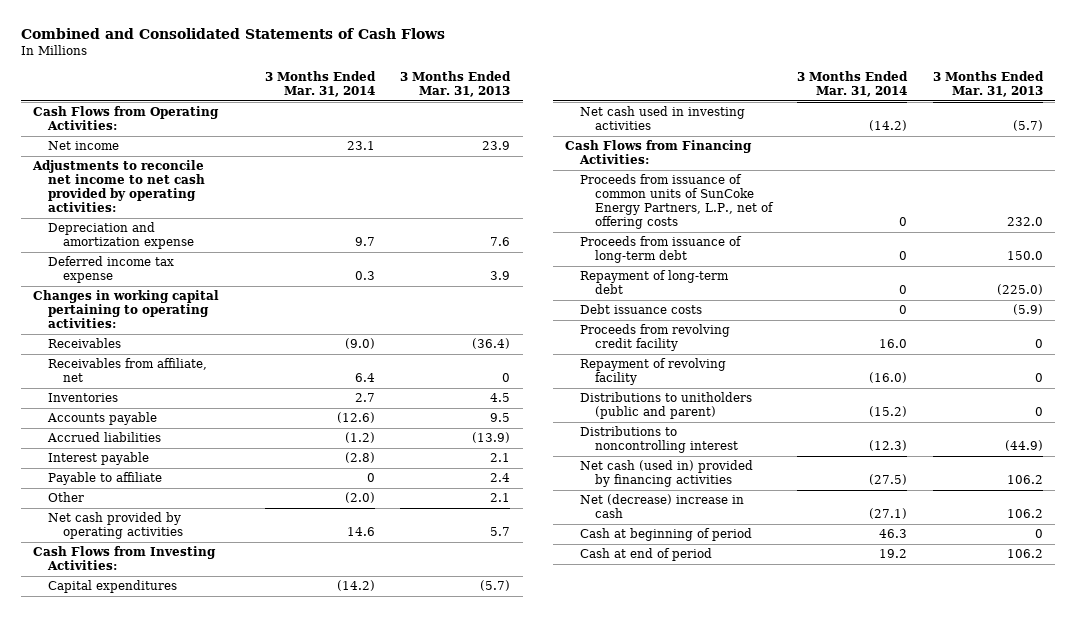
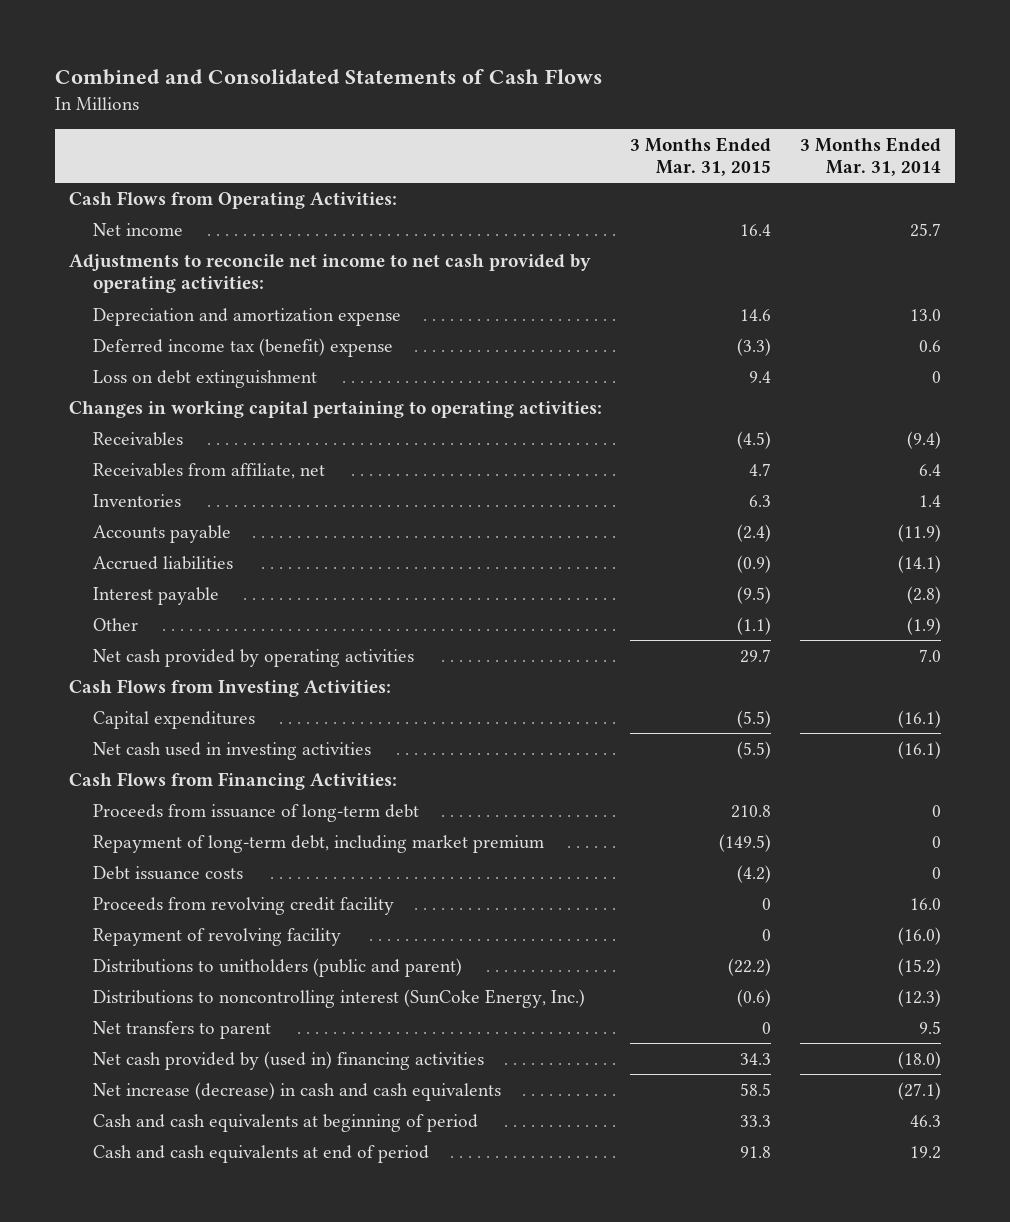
[400,71,512,98] 3 Months Ended Mar. 31, 2013 -> none
none -> [630,136,772,176] 3 Months Ended Mar. 31, 2015
[346,141,375,151] 23.1 -> [909,222,941,237] 25.7
[354,237,375,247] 9.7 -> [909,308,941,321] 13.0
[47,256,174,284] Deferred income tax expense -> [93,337,394,357] Deferred income tax (benefit) expense
[354,271,375,281] 0.3 -> [918,339,941,352] 0.6
none -> [93,369,318,388] Loss on debt extinguishment
[344,338,375,350] (9.0) -> [906,430,941,449] (9.4)
[354,393,375,403] 2.7 -> [918,494,941,507] 1.4
[336,412,375,424] (12.6) -> [897,523,941,542] (11.9)
[344,432,375,444] (1.2) -> [897,554,941,573] (14.1)
[47,472,162,486] Payable to affiliate -> none
[344,492,375,504] (2.0) -> [906,616,941,635] (1.9)
[346,527,375,537] 14.6 -> [918,648,941,662] 7.0
[336,580,375,592] (14.2) -> [897,709,941,728] (16.1)
[869,120,908,132] (14.2) -> [897,740,941,759] (16.1)
[580,174,774,230] Proceeds from issuance of common units of SunCoke Energy Partners, L.P., net of offering costs -> none
[580,270,730,295] Repayment of long-term debt -> [93,834,545,853] Repayment of long-term debt, including market premium
[580,426,738,454] Distributions to noncontrolling interest -> [93,988,586,1008] Distributions to noncontrolling interest (SunCoke Energy, Inc.)
none -> [93,1020,272,1039] Net transfers to parent
[580,460,754,488] Net cash (used in) provided by financing activities -> [93,1050,485,1070] Net cash provided by (used in) financing activities
[869,474,908,486] (27.5) -> [897,1050,941,1069] (18.0)
[580,494,745,519] Net (decrease) increase in cash -> [93,1081,502,1101] Net increase (decrease) in cash and cash equivalents
[580,528,753,542] Cash at beginning of period -> [93,1113,479,1132] Cash and cash equivalents at beginning of period
[580,548,713,562] Cash at end of period -> [93,1144,430,1163] Cash and cash equivalents at end of period

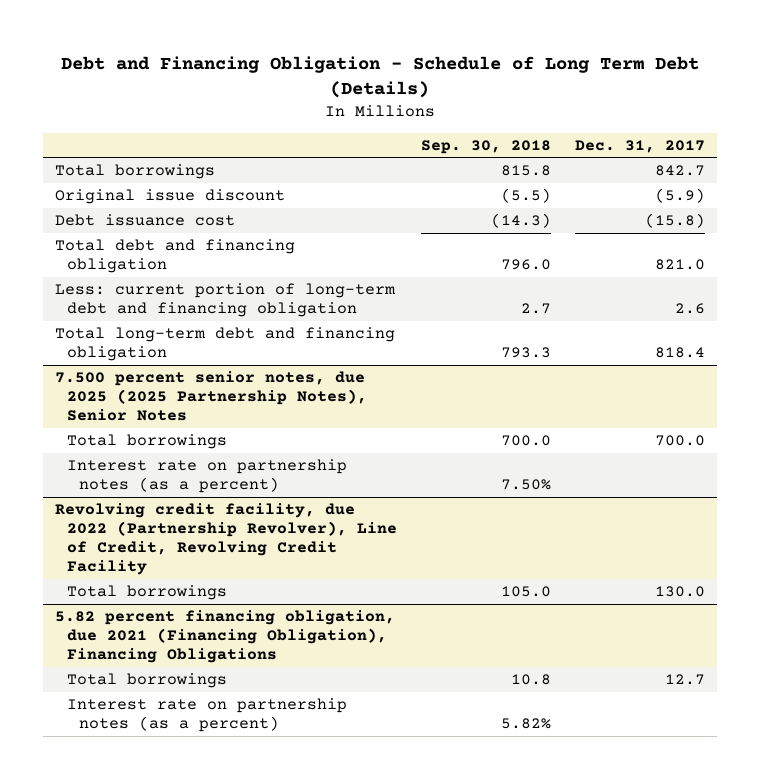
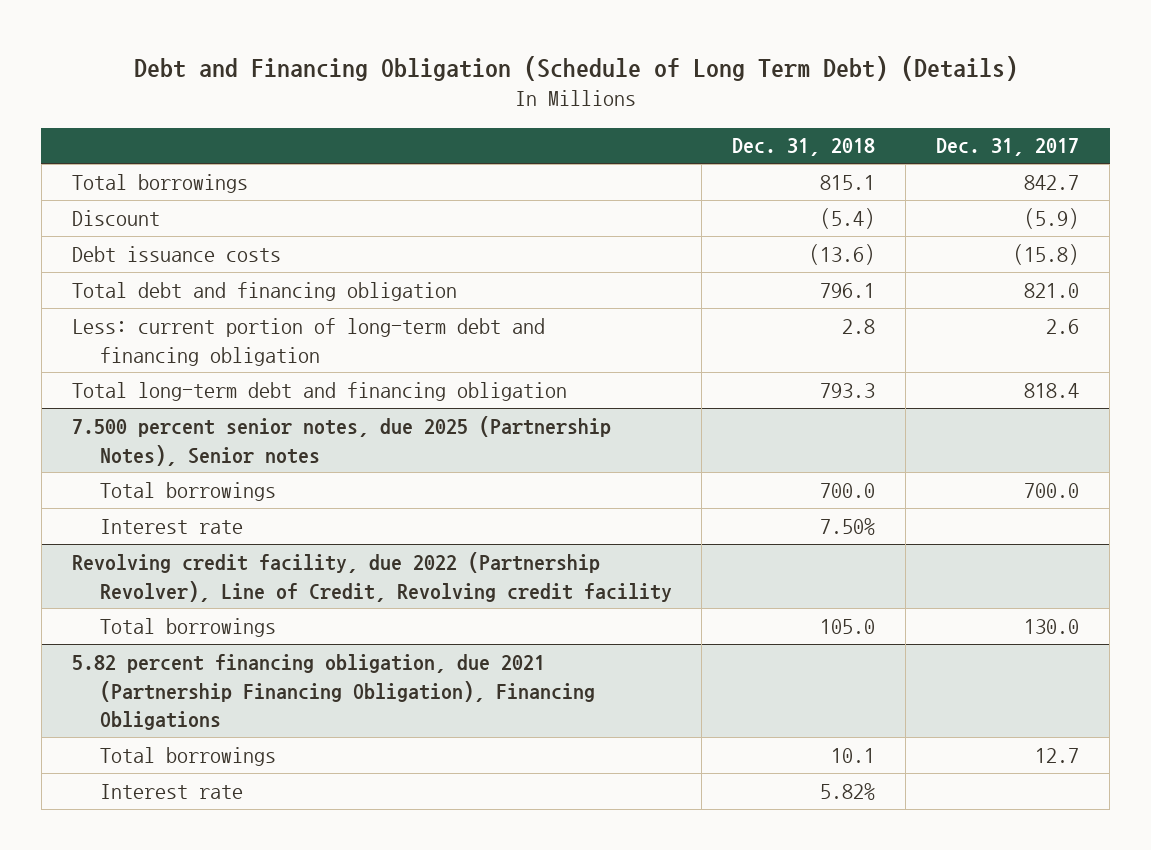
[61,55,700,99] Debt and Financing Obligation - Schedule of Long Term Debt (Details) -> [133,55,1018,81] Debt and Financing Obligation (Schedule of Long Term Debt) (Details)
[421,139,552,154] Sep. 30, 2018 -> none
none -> [732,138,876,157] Dec. 31, 2018
[55,189,286,205] Original issue discount -> none
none -> [71,209,160,226] Discount
[55,214,236,227] Debt issuance cost -> [71,245,281,262] Debt issuance costs
[55,371,368,422] 7.500 percent senior notes, due 2025 (2025 Partnership Notes), Senior Notes -> [71,415,611,466] 7.500 percent senior notes, due 2025 (Partnership Notes), Senior notes
[67,459,348,494] Interest rate on partnership notes (as a percent) -> [99,518,243,534] Interest rate
[55,503,398,576] Revolving credit facility, due 2022 (Partnership Revolver), Line of Credit, Revolving Credit Facility -> [71,551,672,602] Revolving credit facility, due 2022 (Partnership Revolver), Line of Credit, Revolving credit facility
[55,610,396,664] 5.82 percent financing obligation, due 2021 (Financing Obligation), Financing Obligations -> [71,653,595,731] 5.82 percent financing obligation, due 2021 (Partnership Financing Obligation), Financing Obligations
[67,698,348,733] Interest rate on partnership notes (as a percent) -> [99,783,243,799] Interest rate

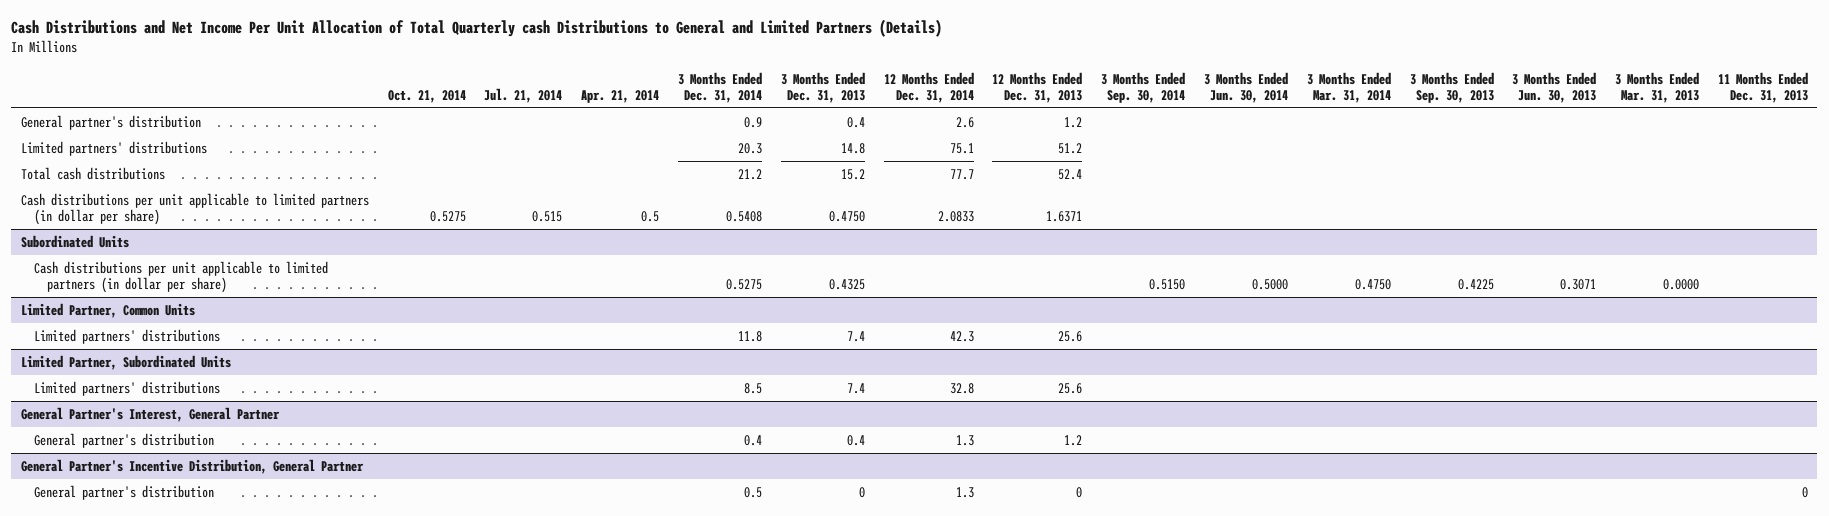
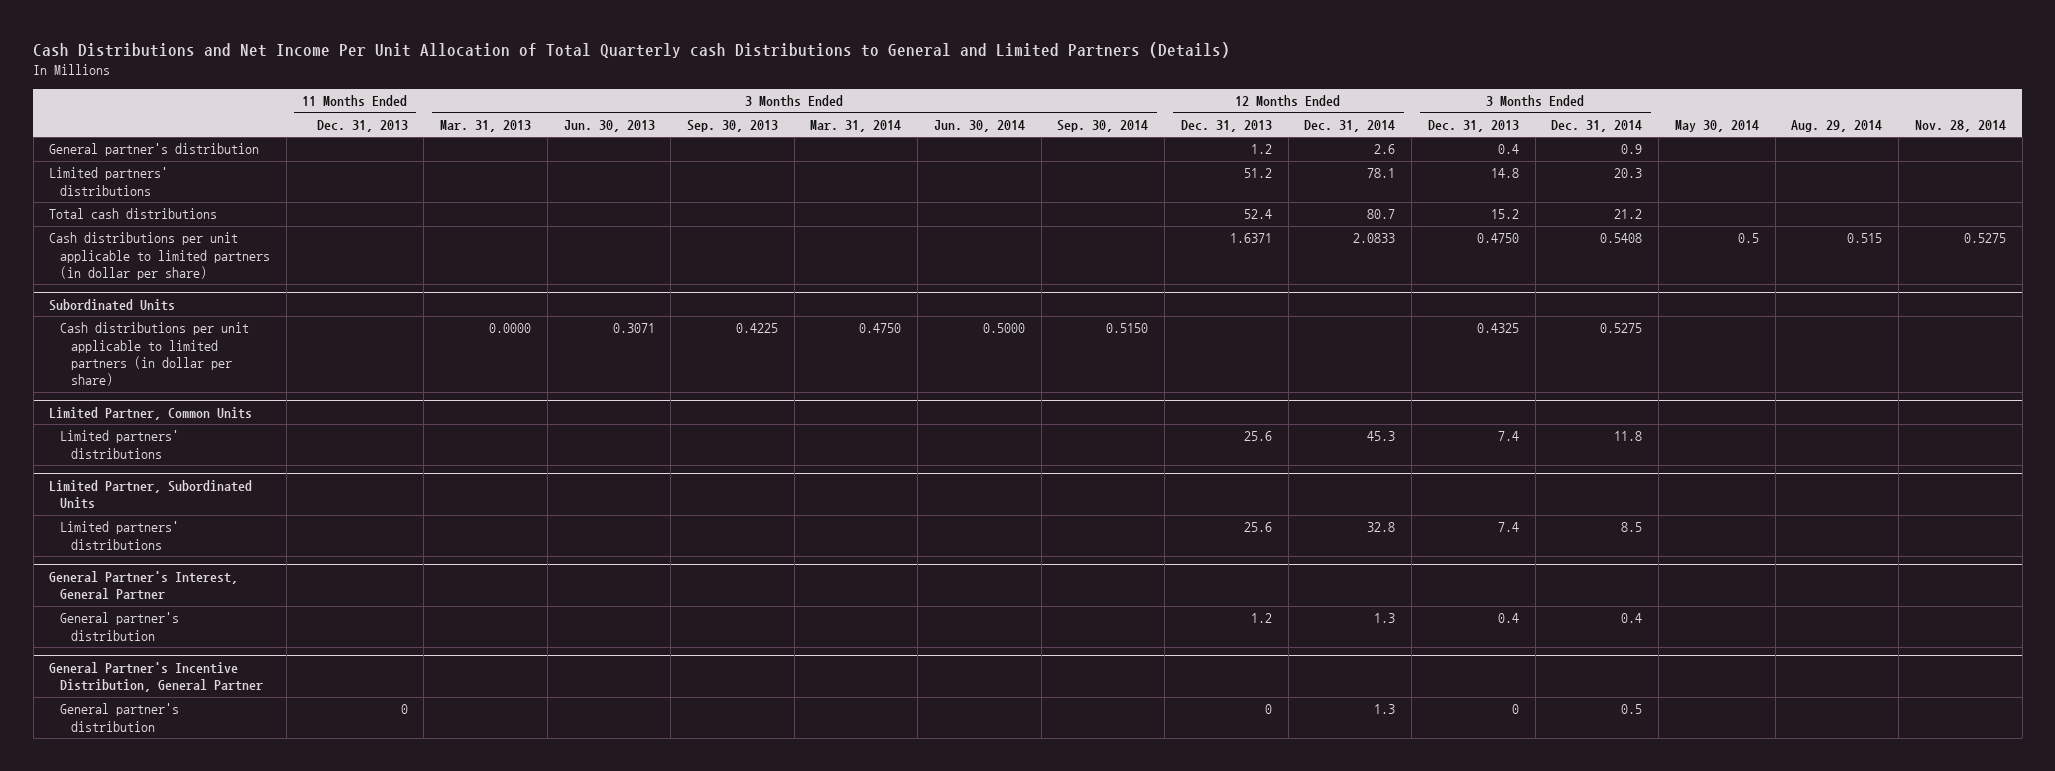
[387,89,466,103] Oct. 21, 2014 -> none
[484,87,563,103] Jul. 21, 2014 -> none
[581,89,660,103] Apr. 21, 2014 -> none
none -> [1674,119,1759,132] May 30, 2014
none -> [1791,119,1883,132] Aug. 29, 2014
none -> [1914,119,2006,132] Nov. 28, 2014
[949,142,974,154] 75.1 -> [1367,168,1396,179] 78.1
[949,168,974,180] 77.7 -> [1367,209,1396,220] 80.7
[949,330,974,342] 42.3 -> [1367,431,1396,442] 45.3

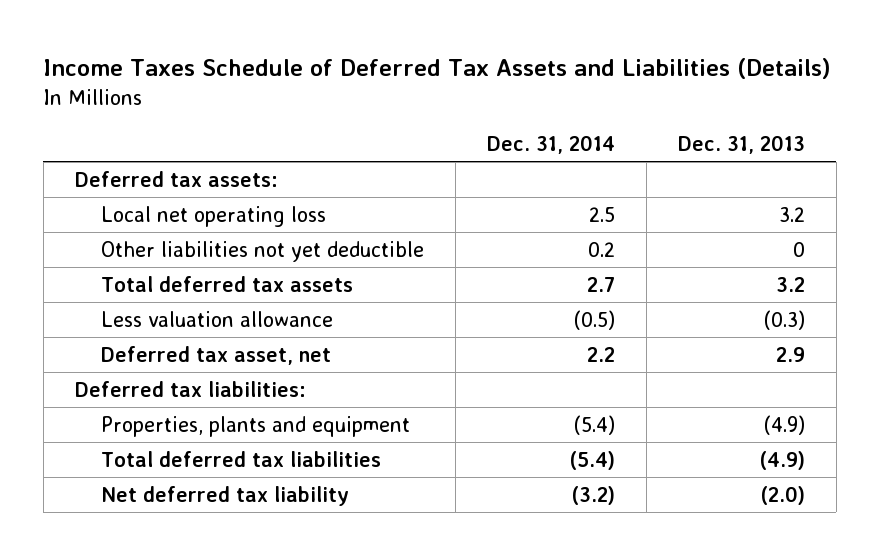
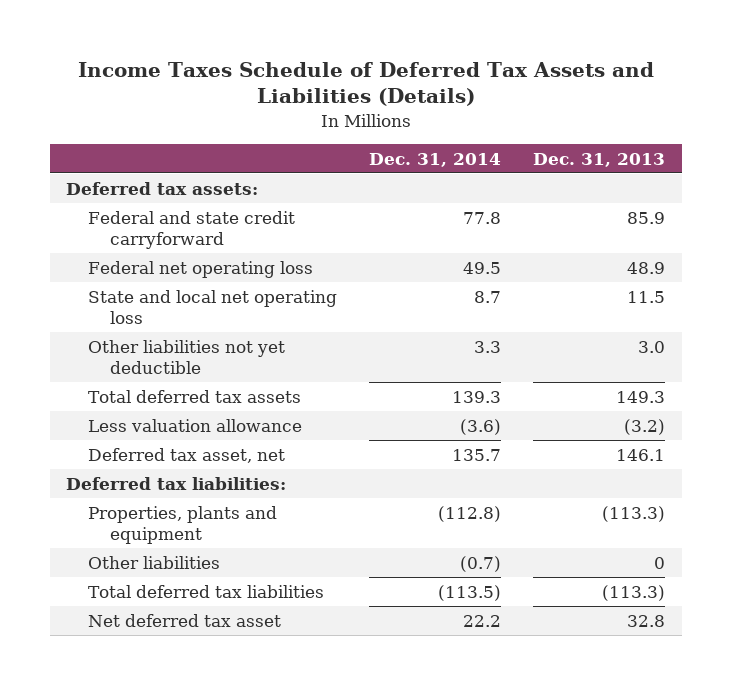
none -> [88,210,296,249] Federal and state credit carryforward
none -> [88,260,314,278] Federal net operating loss
[100,205,326,227] Local net operating loss -> [88,289,338,324] State and local net operating loss
[588,206,615,222] 2.5 -> [474,290,502,303] 8.7
[778,206,805,222] 3.2 -> [627,290,666,303] 11.5
[587,241,615,257] 0.2 -> [474,340,502,353] 3.3
[792,241,805,257] 0 -> [638,340,666,353] 3.0
[586,276,615,292] 2.7 -> [452,390,502,403] 139.3
[775,276,805,292] 3.2 -> [616,390,666,403] 149.3
[573,309,615,330] (0.5) -> [460,418,502,435] (3.6)
[763,309,805,330] (0.3) -> [624,418,666,435] (3.2)
[586,346,615,362] 2.2 -> [452,448,502,461] 135.7
[775,346,805,362] 2.9 -> [616,448,666,461] 146.1
[573,414,615,435] (5.4) -> [438,505,502,522] (112.8)
[763,414,805,435] (4.9) -> [602,505,666,522] (113.3)
none -> [88,555,221,569] Other liabilities
[568,450,615,470] (5.4) -> [438,584,502,601] (113.5)
[758,450,805,470] (4.9) -> [602,584,666,601] (113.3)
[100,485,349,506] Net deferred tax liability -> [88,613,282,627] Net deferred tax asset
[570,485,615,505] (3.2) -> [463,614,502,627] 22.2
[759,485,805,505] (2.0) -> [627,614,666,627] 32.8

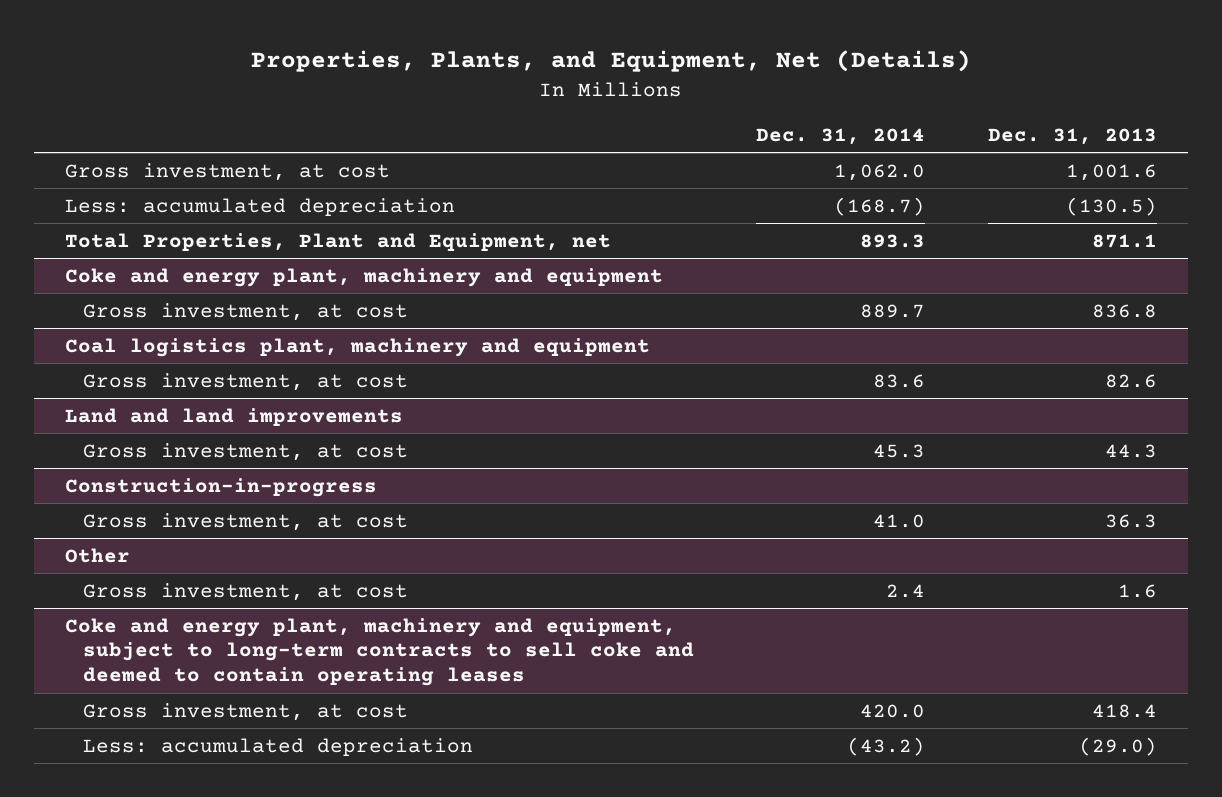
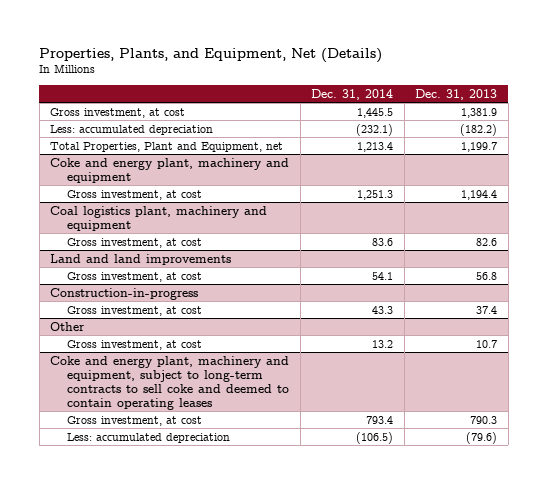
[834,163,926,181] 1,062.0 -> [357,107,394,118] 1,445.5
[1065,163,1157,181] 1,001.6 -> [461,107,498,118] 1,381.9
[834,196,926,216] (168.7) -> [356,123,394,136] (232.1)
[1065,196,1157,216] (130.5) -> [460,123,498,136] (182.2)
[860,233,926,248] 893.3 -> [357,141,394,152] 1,213.4
[1091,233,1157,248] 871.1 -> [461,141,498,152] 1,199.7
[860,303,926,318] 889.7 -> [357,189,394,200] 1,251.3
[1091,303,1157,318] 836.8 -> [461,189,498,200] 1,194.4
[873,443,926,458] 45.3 -> [372,271,394,280] 54.1
[1104,443,1157,458] 44.3 -> [476,271,498,280] 56.8
[873,513,926,528] 41.0 -> [372,305,394,314] 43.3
[1104,513,1157,528] 36.3 -> [476,305,498,314] 37.4
[886,583,926,598] 2.4 -> [372,339,394,348] 13.2
[1117,583,1157,598] 1.6 -> [476,339,498,348] 10.7
[860,703,926,718] 420.0 -> [366,415,394,424] 793.4
[1091,703,1157,718] 418.4 -> [470,415,498,424] 790.3
[847,736,926,756] (43.2) -> [356,431,394,444] (106.5)
[1078,736,1157,756] (29.0) -> [466,431,498,444] (79.6)

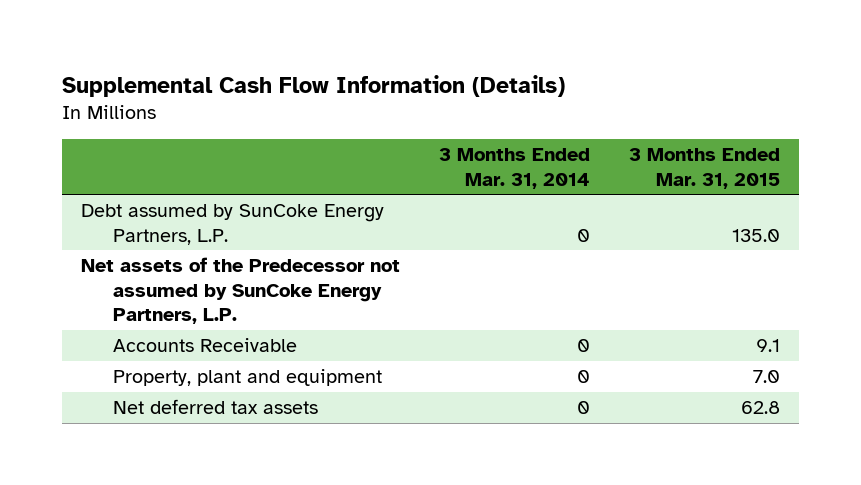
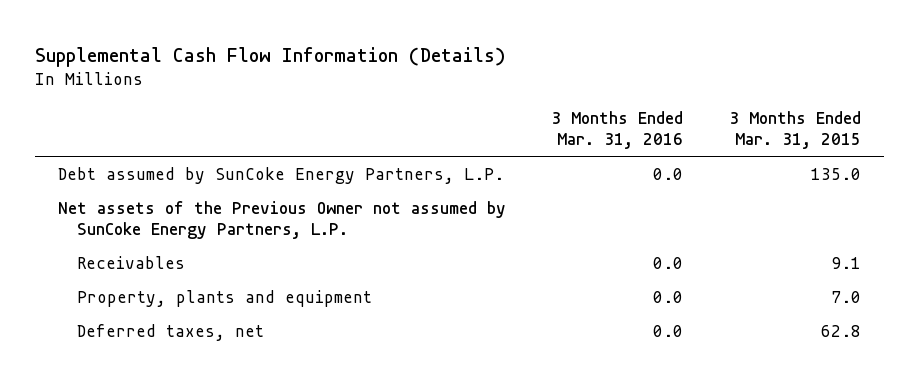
[439,147,591,189] 3 Months Ended Mar. 31, 2014 -> none
none -> [551,111,684,150] 3 Months Ended Mar. 31, 2016
[81,256,401,325] Net assets of the Predecessor not assumed by SunCoke Energy Partners, L.P. -> [57,200,506,239] Net assets of the Previous Owner not assumed by SunCoke Energy Partners, L.P.
[112,337,297,352] Accounts Receivable -> [76,255,185,269] Receivables
[112,368,382,386] Property, plant and equipment -> [76,289,372,307] Property, plants and equipment
[112,398,318,414] Net deferred tax assets -> [76,323,264,341] Deferred taxes, net

